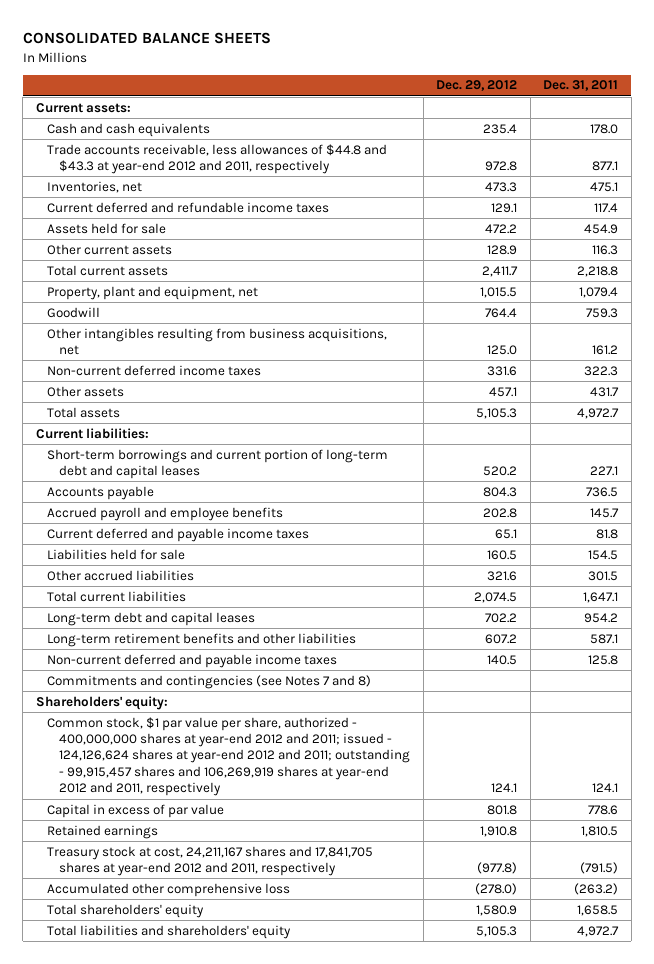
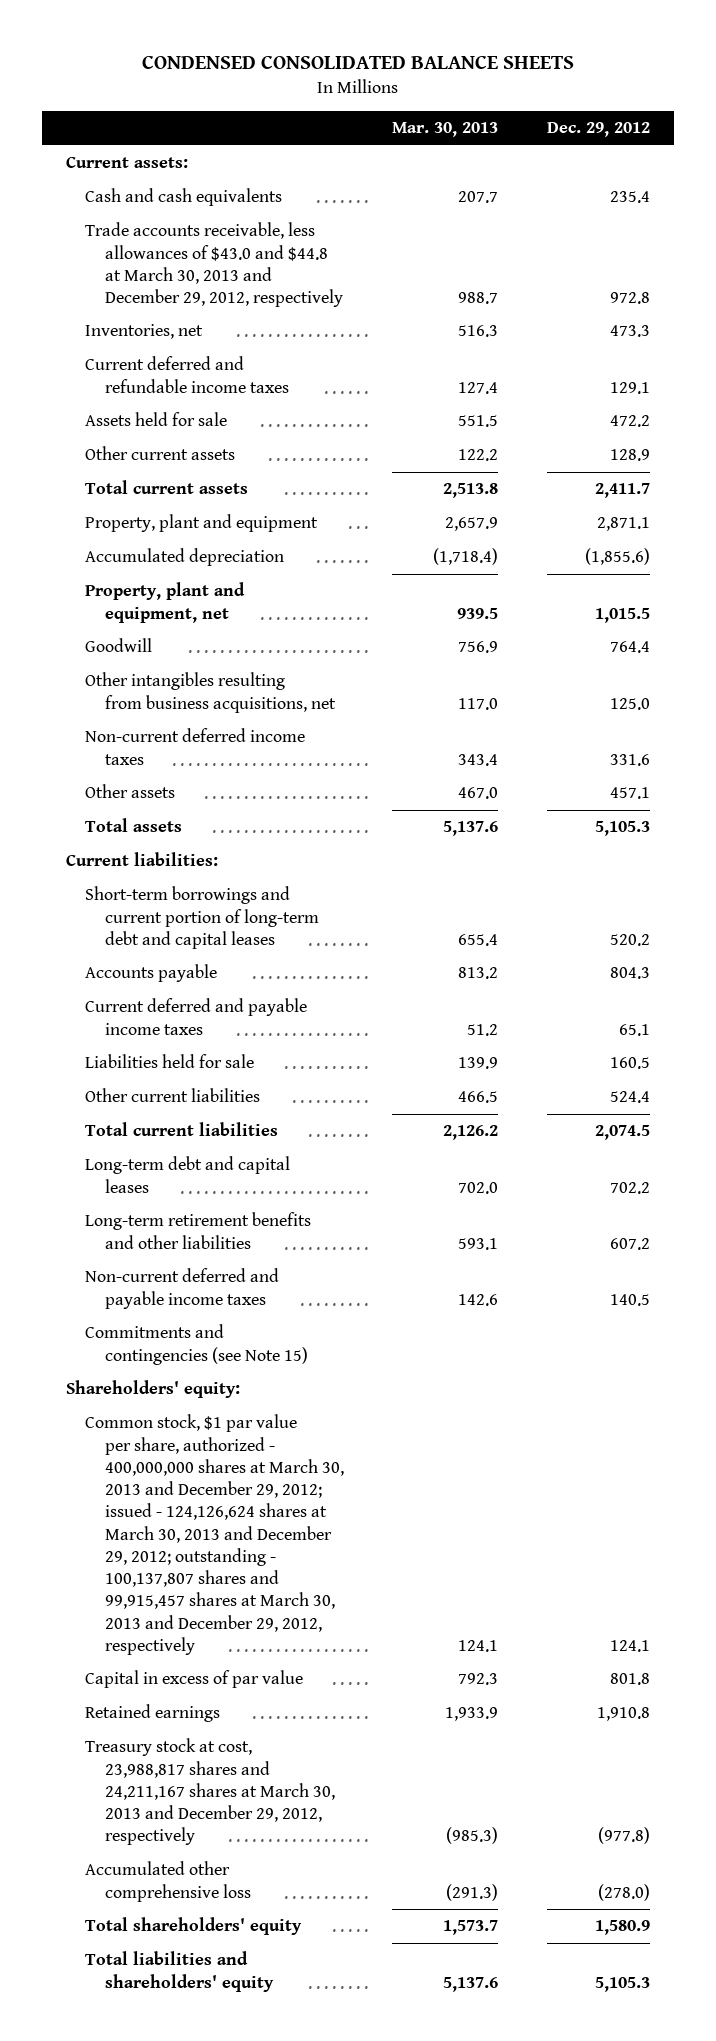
[22,32,271,45] CONSOLIDATED BALANCE SHEETS -> [141,56,574,70] CONDENSED CONSOLIDATED BALANCE SHEETS
[543,80,619,92] Dec. 31, 2011 -> none
none -> [392,122,499,138] Mar. 30, 2013
[47,143,388,175] Trade accounts receivable, less allowances of $44.8 and $43.3 at year-end 2012 and 2011, respectively -> [85,222,343,308] Trade accounts receivable, less allowances of $43.0 and $44.8 at March 30, 2013 and December 29, 2012, respectively
none -> [85,514,319,533] Property, plant and equipment
none -> [85,548,285,567] Accumulated depreciation
[47,506,284,521] Accrued payroll and employee benefits -> none
[47,569,195,581] Other accrued liabilities -> [85,1088,261,1103] Other current liabilities
[487,570,518,581] 321.6 -> [609,1091,650,1104] 524.4
[47,674,372,689] Commitments and contingencies (see Notes 7 and 8) -> [85,1324,308,1365] Commitments and contingencies (see Note 15)
[47,716,411,797] Common stock, $1 par value per share, authorized - 400,000,000 shares at year-end 2012 and 2011; issued - 124,126,624 shares at year-end 2012 and 2011; outstanding - 99,915,457 shares and 106,269,919 shares at year-end 2012 and 2011, respectively -> [85,1414,344,1656] Common stock, $1 par value per share, authorized - 400,000,000 shares at March 30, 2013 and December 29, 2012; issued - 124,126,624 shares at March 30, 2013 and December 29, 2012; outstanding - 100,137,807 shares and 99,915,457 shares at March 30, 2013 and December 29, 2012, respectively
[47,845,374,877] Treasury stock at cost, 24,211,167 shares and 17,841,705 shares at year-end 2012 and 2011, respectively -> [85,1738,335,1846] Treasury stock at cost, 23,988,817 shares and 24,211,167 shares at March 30, 2013 and December 29, 2012, respectively

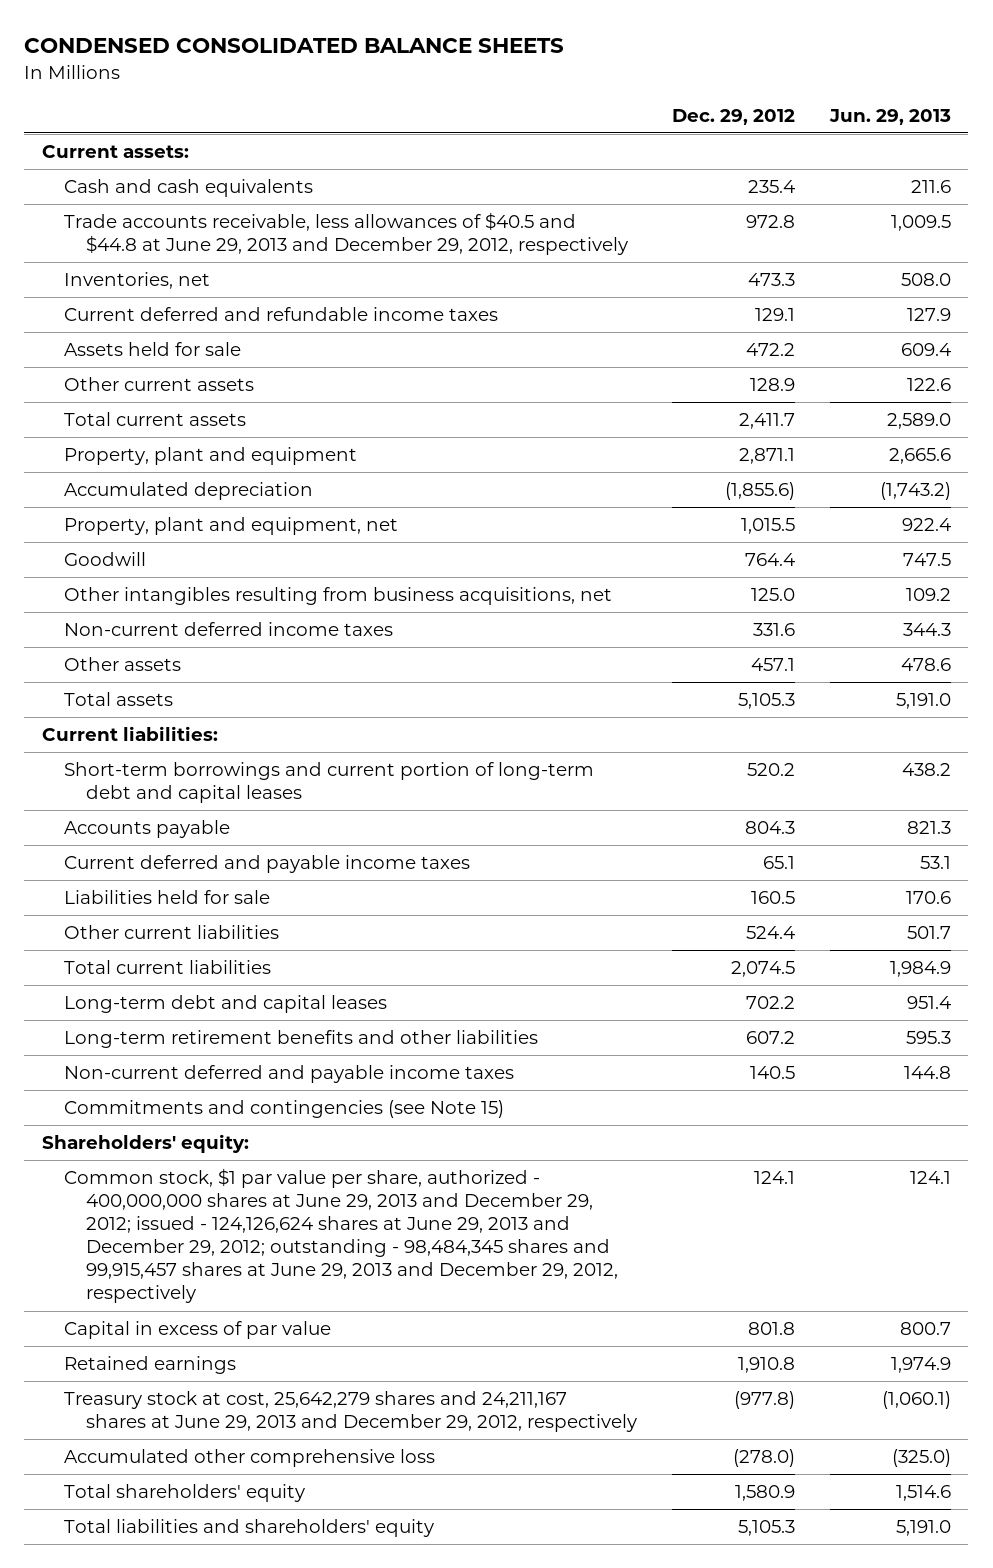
[392,122,499,138] Mar. 30, 2013 -> none
none -> [828,108,951,125] Jun. 29, 2013
[85,222,343,308] Trade accounts receivable, less allowances of $43.0 and $44.8 at March 30, 2013 and December 29, 2012, respectively -> [63,212,629,256] Trade accounts receivable, less allowances of $40.5 and $44.8 at June 29, 2013 and December 29, 2012, respectively
[85,1414,344,1656] Common stock, $1 par value per share, authorized - 400,000,000 shares at March 30, 2013 and December 29, 2012; issued - 124,126,624 shares at March 30, 2013 and December 29, 2012; outstanding - 100,137,807 shares and 99,915,457 shares at March 30, 2013 and December 29, 2012, respectively -> [63,1168,619,1304] Common stock, $1 par value per share, authorized - 400,000,000 shares at June 29, 2013 and December 29, 2012; issued - 124,126,624 shares at June 29, 2013 and December 29, 2012; outstanding - 98,484,345 shares and 99,915,457 shares at June 29, 2013 and December 29, 2012, respectively
[85,1738,335,1846] Treasury stock at cost, 23,988,817 shares and 24,211,167 shares at March 30, 2013 and December 29, 2012, respectively -> [63,1391,638,1433] Treasury stock at cost, 25,642,279 shares and 24,211,167 shares at June 29, 2013 and December 29, 2012, respectively

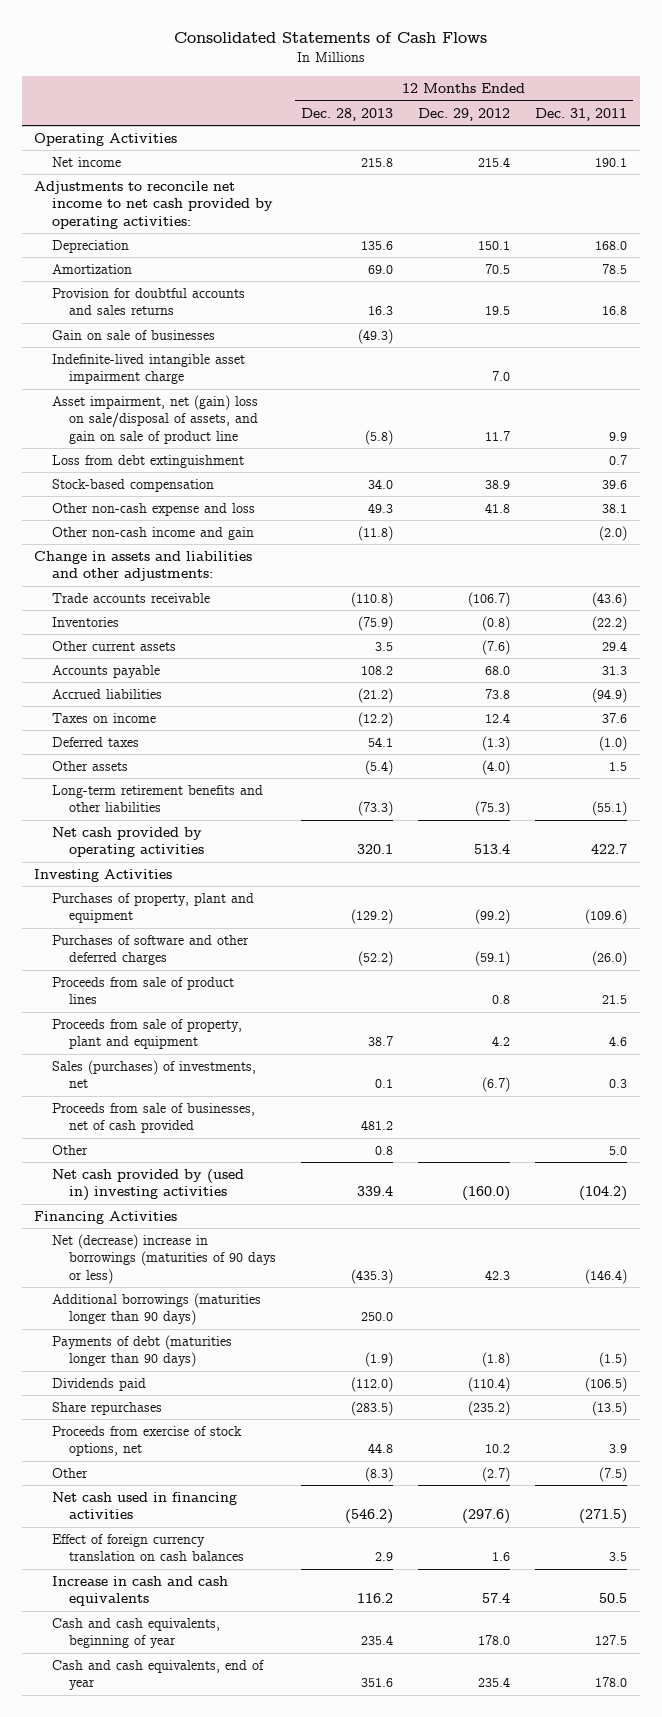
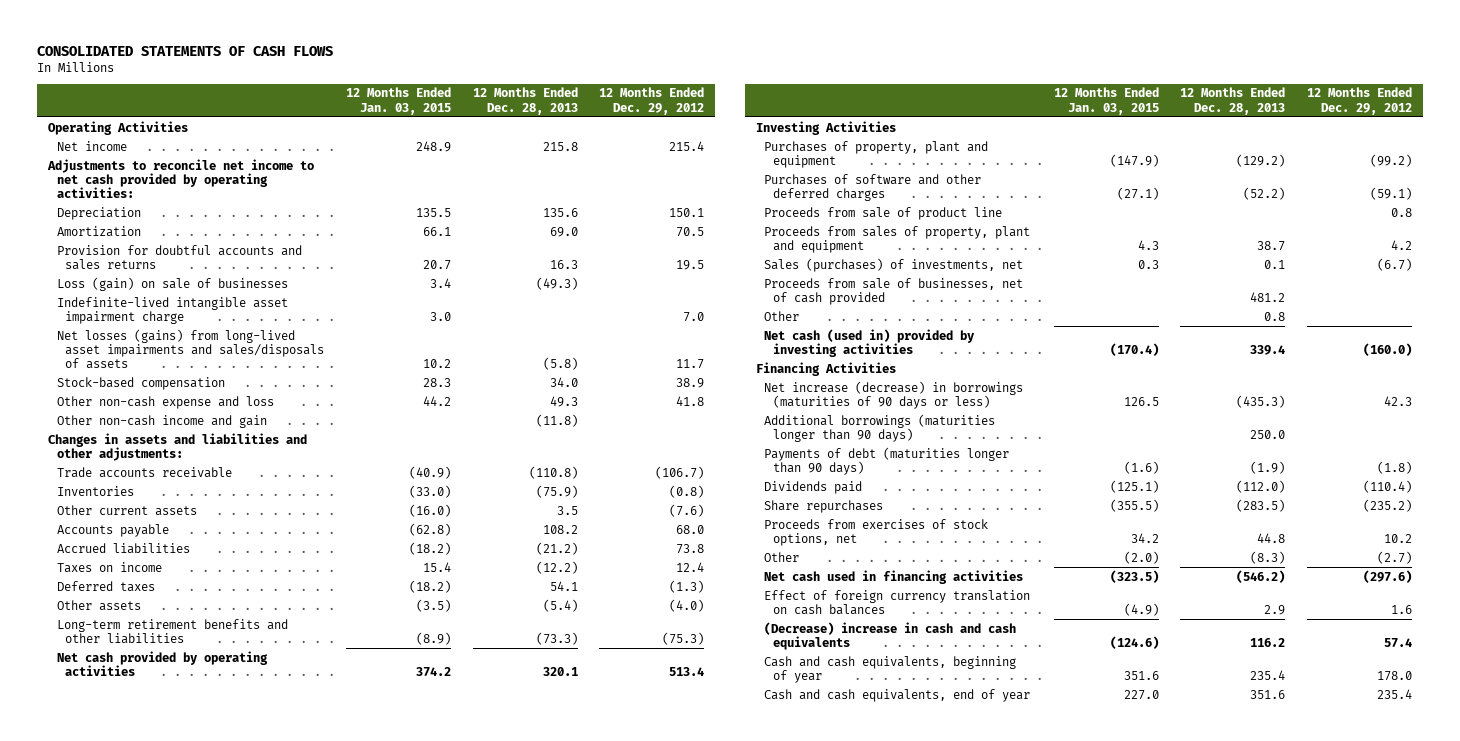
[173,32,487,44] Consolidated Statements of Cash Flows -> [37,45,334,56] CONSOLIDATED STATEMENTS OF CASH FLOWS
[535,107,628,121] Dec. 31, 2011 -> none
none -> [345,87,451,115] 12 Months Ended Jan. 03, 2015
[51,330,215,341] Gain on sale of businesses -> [56,276,288,291] Loss (gain) on sale of businesses
[51,455,244,469] Loss from debt extinguishment -> none
[51,395,259,444] Asset impairment, net (gain) loss on sale/disposal of assets, and gain on sale of product line -> [56,328,325,370] Net losses (gains) from long-lived asset impairments and sales/disposals of assets
[34,551,253,582] Change in assets and liabilities and other adjustments: -> [48,432,308,461] Changes in assets and liabilities and other adjustments:
[51,977,234,1005] Proceeds from sale of product lines -> [764,206,1003,220] Proceeds from sale of product line
[51,1019,242,1050] Proceeds from sale of property, plant and equipment -> [764,225,1031,253] Proceeds from sales of property, plant and equipment
[51,1169,244,1202] Net cash provided by (used in) investing activities -> [764,328,976,357] Net cash (used in) provided by investing activities
[51,1234,277,1284] Net (decrease) increase in borrowings (maturities of 90 days or less) -> [764,380,1024,409] Net increase (decrease) in borrowings (maturities of 90 days or less)
[51,1426,242,1457] Proceeds from exercise of stock options, net -> [764,518,989,546] Proceeds from exercises of stock options, net
[51,1576,228,1607] Increase in cash and cash equivalents -> [764,621,1017,650] (Decrease) increase in cash and cash equivalents

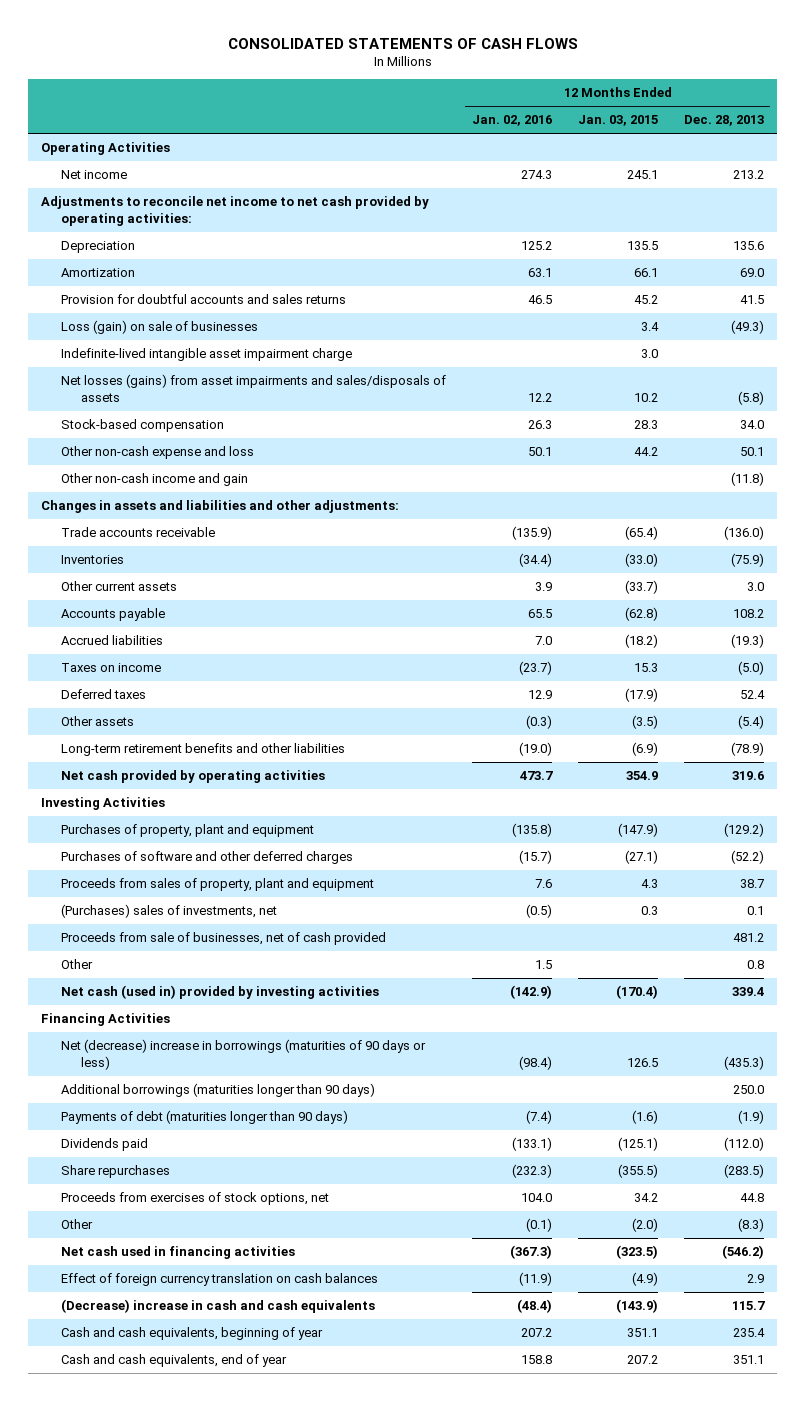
[599,87,705,115] 12 Months Ended Dec. 29, 2012 -> none
none -> [471,115,552,127] Jan. 02, 2016
[415,140,451,152] 248.9 -> [626,170,658,180] 245.1
[542,141,578,151] 215.8 -> [732,170,764,180] 213.2
[422,259,451,270] 20.7 -> [633,295,658,305] 45.2
[549,259,578,269] 16.3 -> [739,295,764,305] 41.5
[56,328,325,370] Net losses (gains) from long-lived asset impairments and sales/disposals of assets -> [61,374,447,402] Net losses (gains) from asset impairments and sales/disposals of assets
[549,395,578,407] 49.3 -> [739,447,764,457] 50.1
[408,465,451,479] (40.9) -> [624,526,658,541] (65.4)
[528,465,578,479] (110.8) -> [723,526,764,541] (136.0)
[408,503,451,517] (16.0) -> [624,580,658,595] (33.7)
[556,505,578,515] 3.5 -> [746,582,764,592] 3.0
[535,541,578,555] (21.2) -> [730,634,764,649] (19.3)
[422,561,451,572] 15.4 -> [633,663,658,673] 15.3
[535,560,578,574] (12.2) -> [737,661,764,676] (5.0)
[408,579,451,593] (18.2) -> [624,688,658,703] (17.9)
[549,580,578,591] 54.1 -> [739,690,765,700] 52.4
[415,631,451,645] (8.9) -> [631,742,658,757] (6.9)
[535,631,578,645] (73.3) -> [730,742,764,757] (78.9)
[415,666,451,676] 374.2 -> [625,771,658,781] 354.9
[542,666,578,676] 320.1 -> [731,771,764,781] 319.6
[764,206,1003,220] Proceeds from sale of product line -> none
[764,257,1024,272] Sales (purchases) of investments, net -> [61,904,278,919] (Purchases) sales of investments, net
[764,380,1024,409] Net increase (decrease) in borrowings (maturities of 90 days or less) -> [61,1039,427,1070] Net (decrease) increase in borrowings (maturities of 90 days or less)
[1109,635,1159,649] (124.6) -> [615,1299,658,1314] (143.9)
[1250,637,1286,647] 116.2 -> [731,1301,765,1311] 115.7
[1123,670,1159,680] 351.6 -> [626,1328,658,1338] 351.1
[1123,689,1159,700] 227.0 -> [626,1355,658,1365] 207.2
[1250,689,1286,699] 351.6 -> [732,1355,764,1365] 351.1

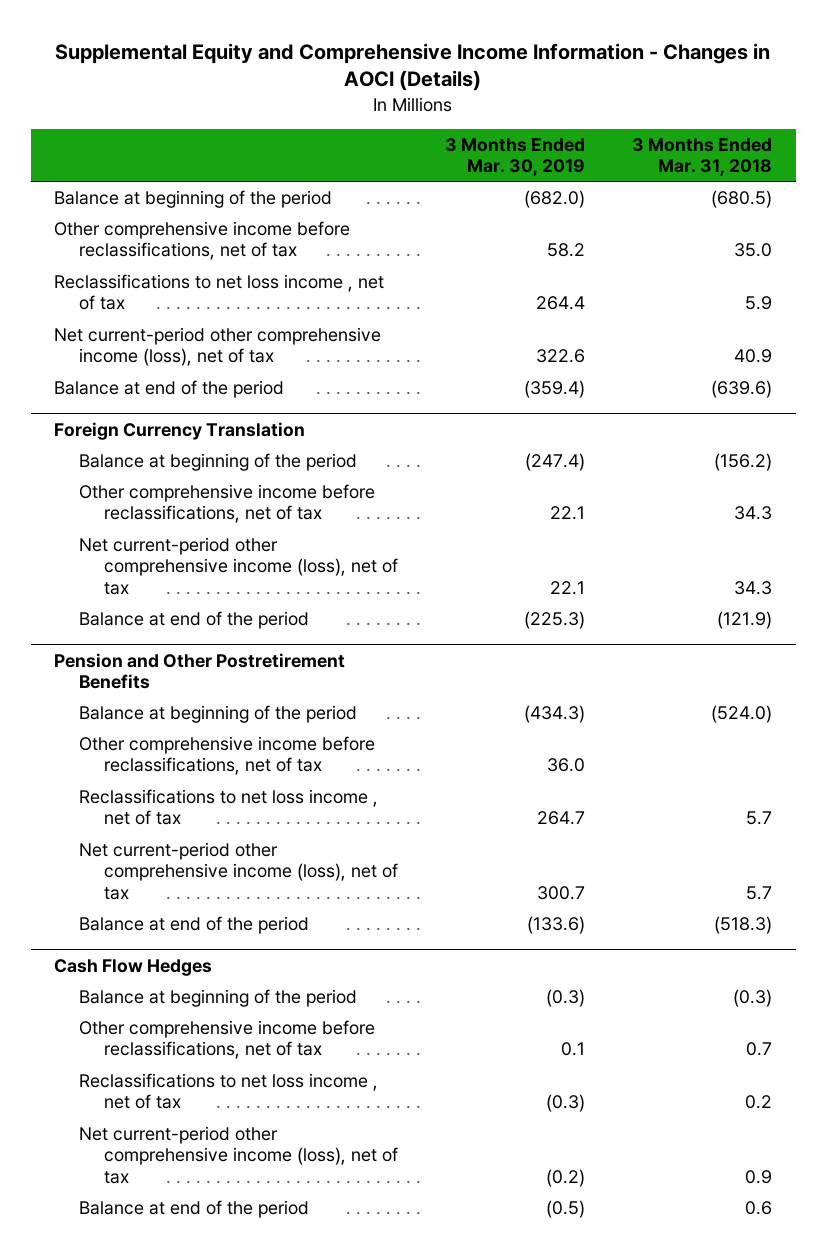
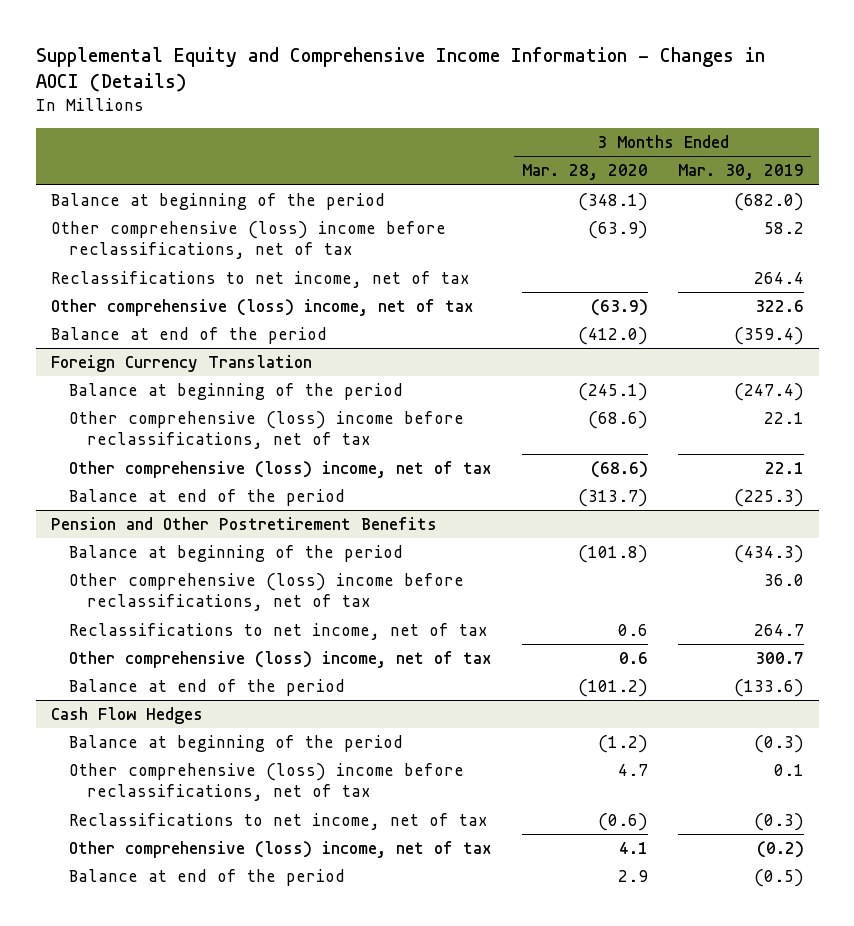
[632,137,773,177] 3 Months Ended Mar. 31, 2018 -> none
none -> [521,164,648,181] Mar. 28, 2020
[54,220,351,261] Other comprehensive income before reclassifications, net of tax -> [50,221,446,260] Other comprehensive (loss) income before reclassifications, net of tax
[54,273,385,311] Reclassifications to net loss income , net of tax -> [50,271,470,289] Reclassifications to net income, net of tax
[54,326,382,367] Net current-period other comprehensive income (loss), net of tax -> [50,299,474,317] Other comprehensive (loss) income, net of tax
[78,483,375,524] Other comprehensive income before reclassifications, net of tax -> [68,411,464,450] Other comprehensive (loss) income before reclassifications, net of tax
[78,536,398,595] Net current-period other comprehensive income (loss), net of tax -> [68,461,492,479] Other comprehensive (loss) income, net of tax
[78,735,375,776] Other comprehensive income before reclassifications, net of tax -> [68,573,464,612] Other comprehensive (loss) income before reclassifications, net of tax
[78,788,378,826] Reclassifications to net loss income , net of tax -> [68,623,488,641] Reclassifications to net income, net of tax
[78,841,398,900] Net current-period other comprehensive income (loss), net of tax -> [68,651,492,669] Other comprehensive (loss) income, net of tax
[78,1019,375,1060] Other comprehensive income before reclassifications, net of tax -> [68,763,464,802] Other comprehensive (loss) income before reclassifications, net of tax
[78,1072,378,1110] Reclassifications to net loss income , net of tax -> [68,813,488,831] Reclassifications to net income, net of tax
[78,1125,398,1184] Net current-period other comprehensive income (loss), net of tax -> [68,841,492,859] Other comprehensive (loss) income, net of tax

